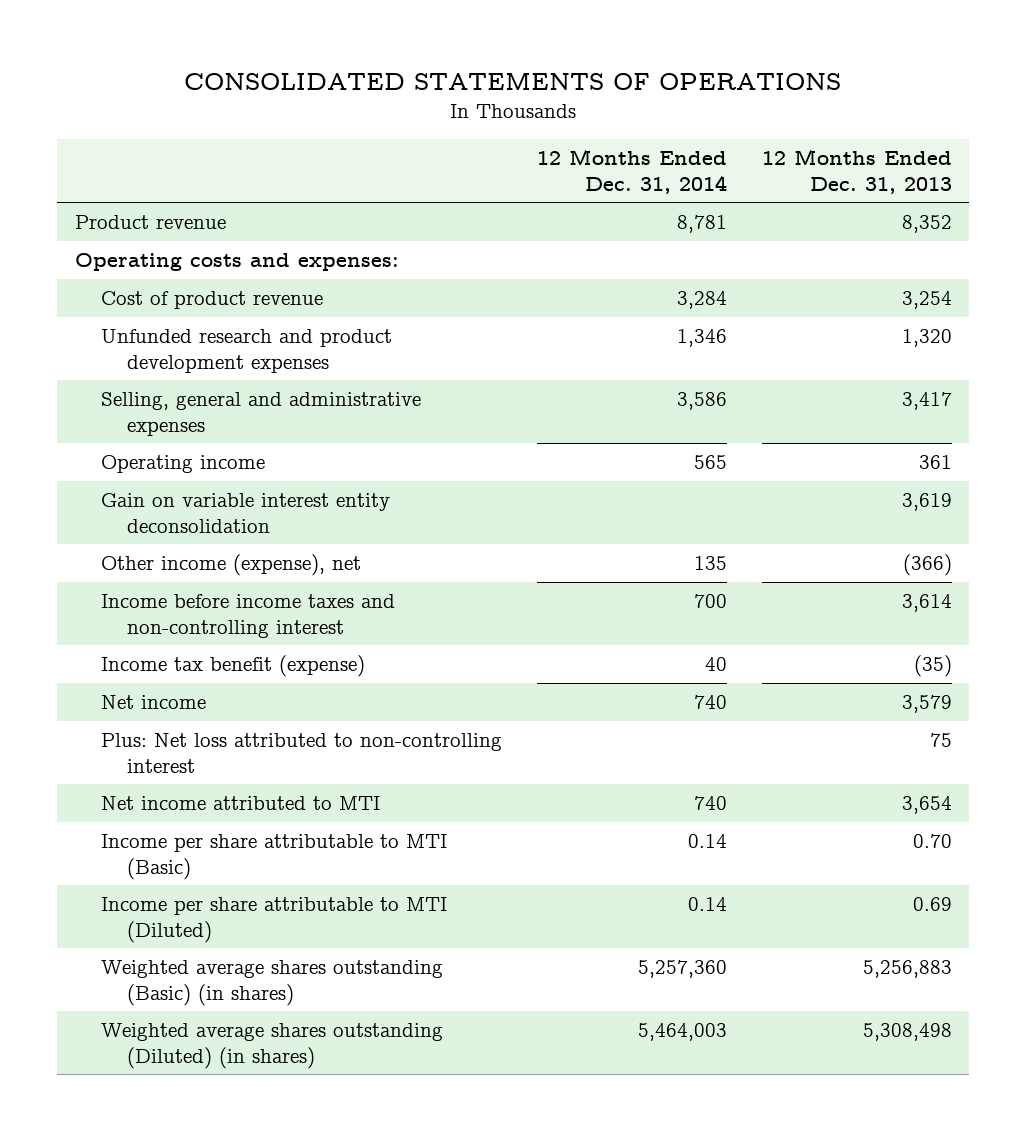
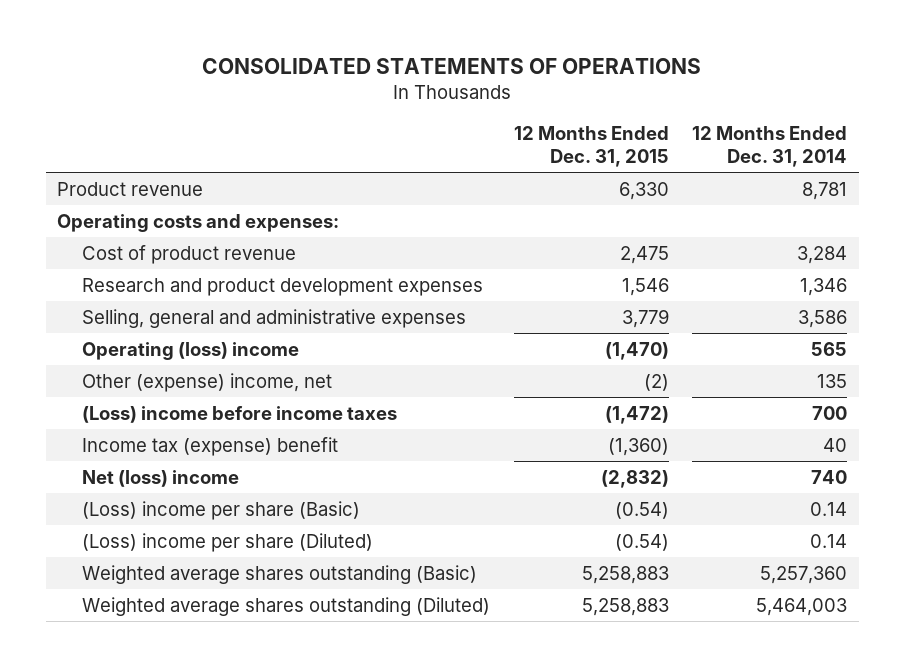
[761,148,952,194] 12 Months Ended Dec. 31, 2013 -> none
none -> [513,125,669,167] 12 Months Ended Dec. 31, 2015
[100,328,392,373] Unfunded research and product development expenses -> [82,277,484,296] Research and product development expenses
[100,492,390,533] Gain on variable interest entity deconsolidation -> none
[100,732,502,773] Plus: Net loss attributed to non-controlling interest -> none
[100,795,380,810] Net income attributed to MTI -> none
[100,454,265,473] Operating income -> [82,341,300,360] Operating (loss) income
[100,553,361,576] Other income (expense), net -> [82,372,333,392] Other (expense) income, net
[100,593,395,638] Income before income taxes and non-controlling interest -> [82,405,398,423] (Loss) income before income taxes
[100,654,365,677] Income tax benefit (expense) -> [82,436,339,456] Income tax (expense) benefit
[100,694,206,709] Net income -> [82,469,240,487] Net (loss) income
[100,833,447,880] Income per share attributable to MTI (Basic) -> [82,500,361,520] (Loss) income per share (Basic)
[100,896,447,943] Income per share attributable to MTI (Diluted) -> [82,532,374,552] (Loss) income per share (Diluted)
[100,959,443,1006] Weighted average shares outstanding (Basic) (in shares) -> [82,564,478,584] Weighted average shares outstanding (Basic)
[100,1022,443,1069] Weighted average shares outstanding (Diluted) (in shares) -> [82,596,491,616] Weighted average shares outstanding (Diluted)

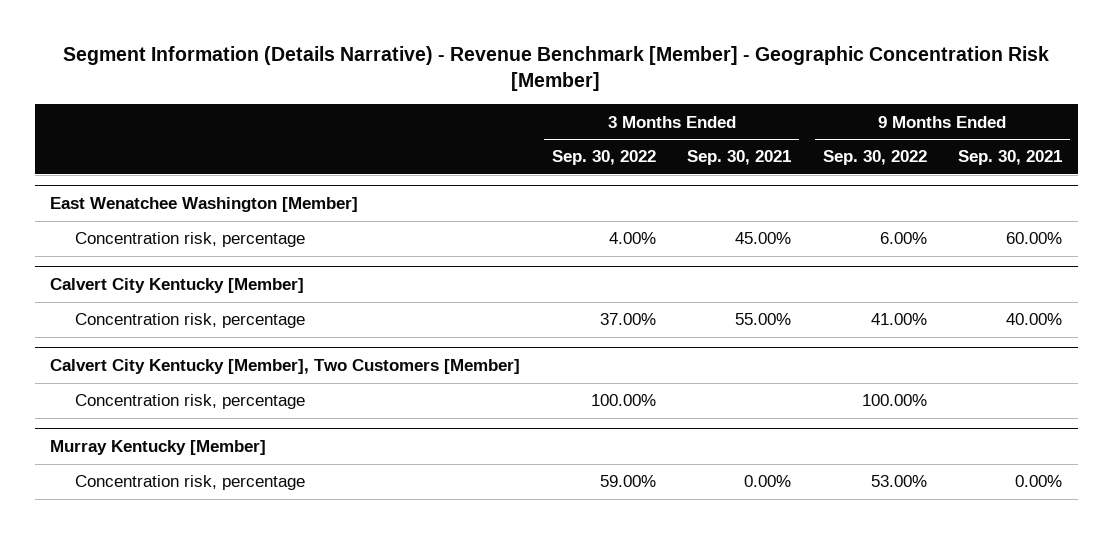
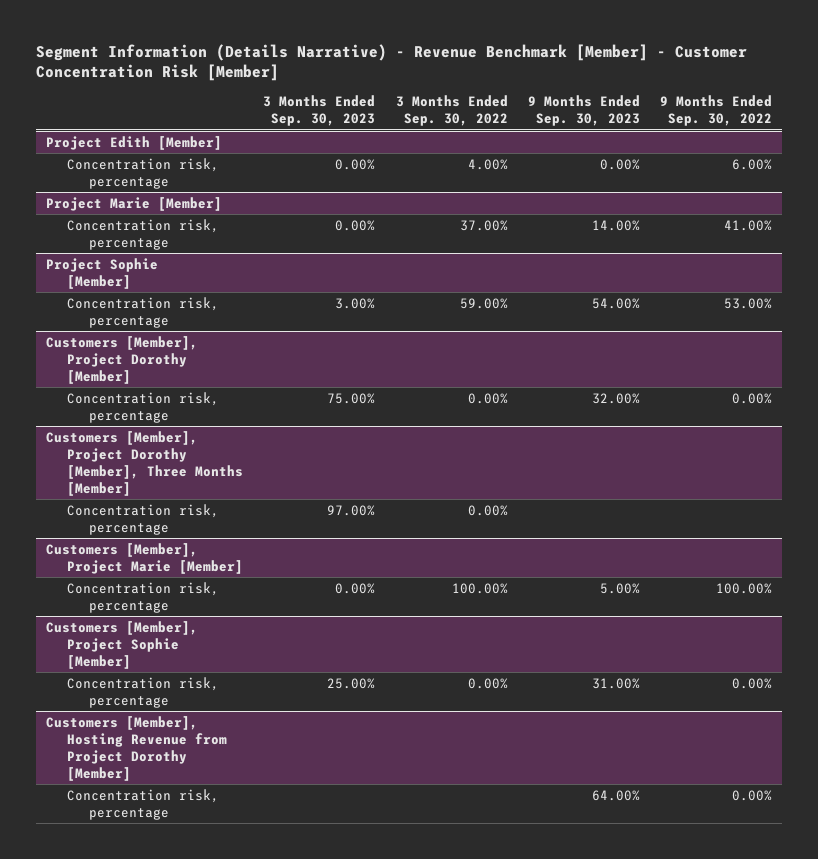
[63,46,1050,92] Segment Information (Details Narrative) - Revenue Benchmark [Member] - Geographic Concentration Risk [Member] -> [35,43,747,82] Segment Information (Details Narrative) - Revenue Benchmark [Member] - Customer Concentration Risk [Member]
[687,150,792,166] Sep. 30, 2021 -> none
[957,150,1062,166] Sep. 30, 2021 -> none
none -> [263,95,376,127] 3 Months Ended Sep. 30, 2023
none -> [527,95,640,127] 9 Months Ended Sep. 30, 2023
[50,197,359,213] East Wenatchee Washington [Member] -> [45,135,222,150] Project Edith [Member]
[50,278,305,294] Calvert City Kentucky [Member] -> [45,196,222,211] Project Marie [Member]
[50,359,521,375] Calvert City Kentucky [Member], Two Customers [Member] -> none
[75,394,306,410] Concentration risk, percentage -> none
[50,440,267,456] Murray Kentucky [Member] -> [45,257,158,289] Project Sophie [Member]
none -> [45,335,198,384] Customers [Member], Project Dorothy [Member]
none -> [67,391,220,423] Concentration risk, percentage
none -> [45,430,244,496] Customers [Member], Project Dorothy [Member], Three Months [Member]
none -> [67,503,220,535] Concentration risk, percentage
none -> [45,542,244,574] Customers [Member], Project Marie [Member]
none -> [67,581,220,613] Concentration risk, percentage
none -> [45,620,198,669] Customers [Member], Project Sophie [Member]
none -> [67,676,220,708] Concentration risk, percentage
none -> [45,715,228,781] Customers [Member], Hosting Revenue from Project Dorothy [Member]
none -> [67,788,220,820] Concentration risk, percentage

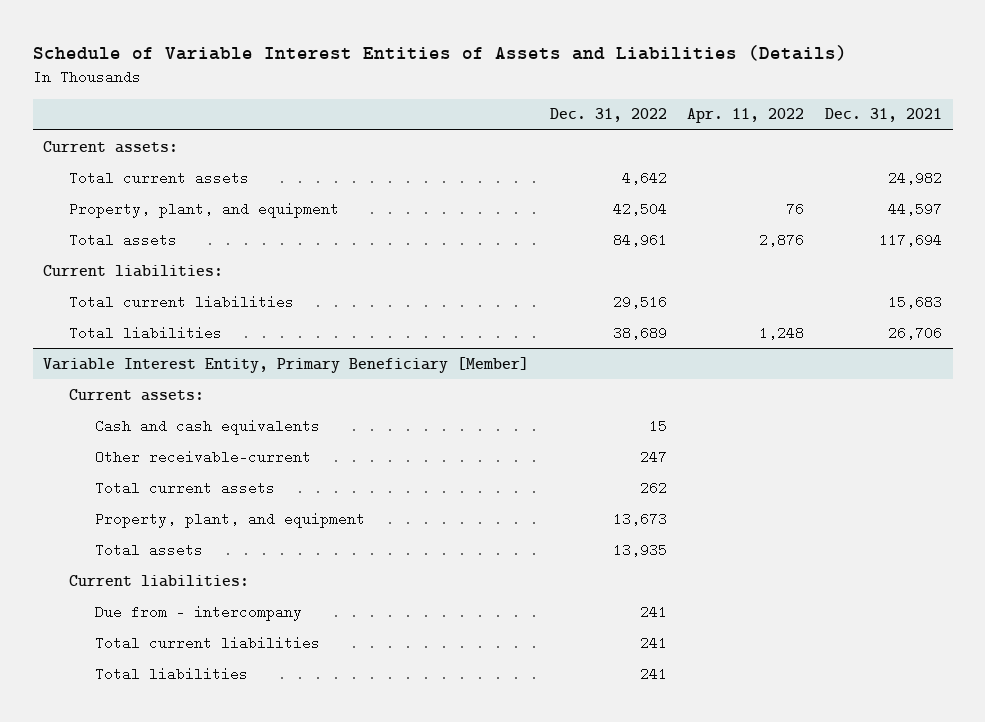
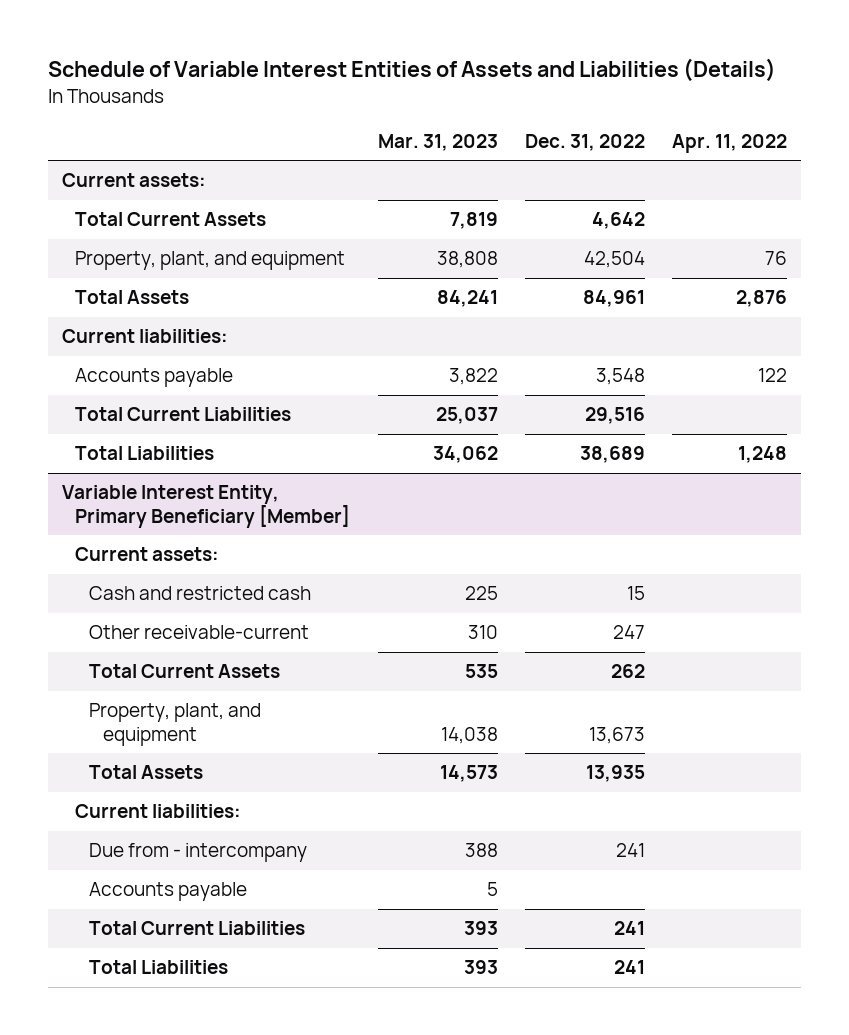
[825,108,943,123] Dec. 31, 2021 -> none
none -> [377,134,498,152] Mar. 31, 2023
[69,170,250,185] Total current assets -> [75,212,267,227] Total Current Assets
[69,232,178,247] Total assets -> [75,290,190,305] Total Assets
none -> [75,368,234,388] Accounts payable
[69,294,295,309] Total current liabilities -> [75,407,292,422] Total Current Liabilities
[69,325,223,340] Total liabilities -> [75,446,215,461] Total Liabilities
[95,418,321,435] Cash and cash equivalents -> [89,586,312,601] Cash and restricted cash
[95,480,276,495] Total current assets -> [89,664,281,679] Total Current Assets
[95,542,204,557] Total assets -> [89,765,204,780] Total Assets
none -> [89,882,248,902] Accounts payable
[95,635,321,650] Total current liabilities -> [89,921,306,936] Total Current Liabilities
[95,666,249,681] Total liabilities -> [89,960,229,975] Total Liabilities

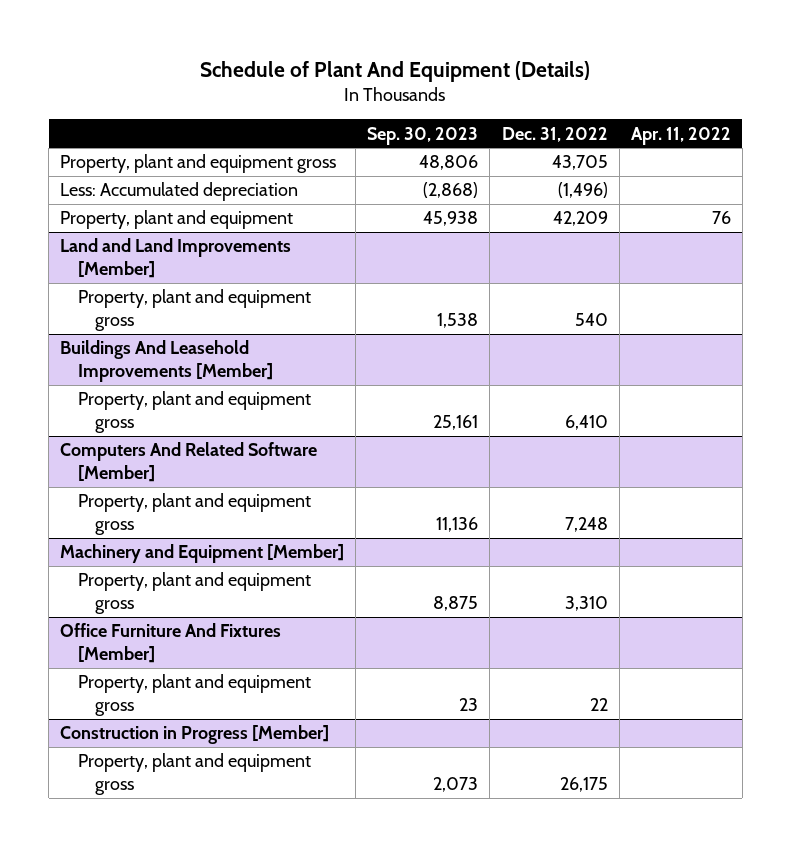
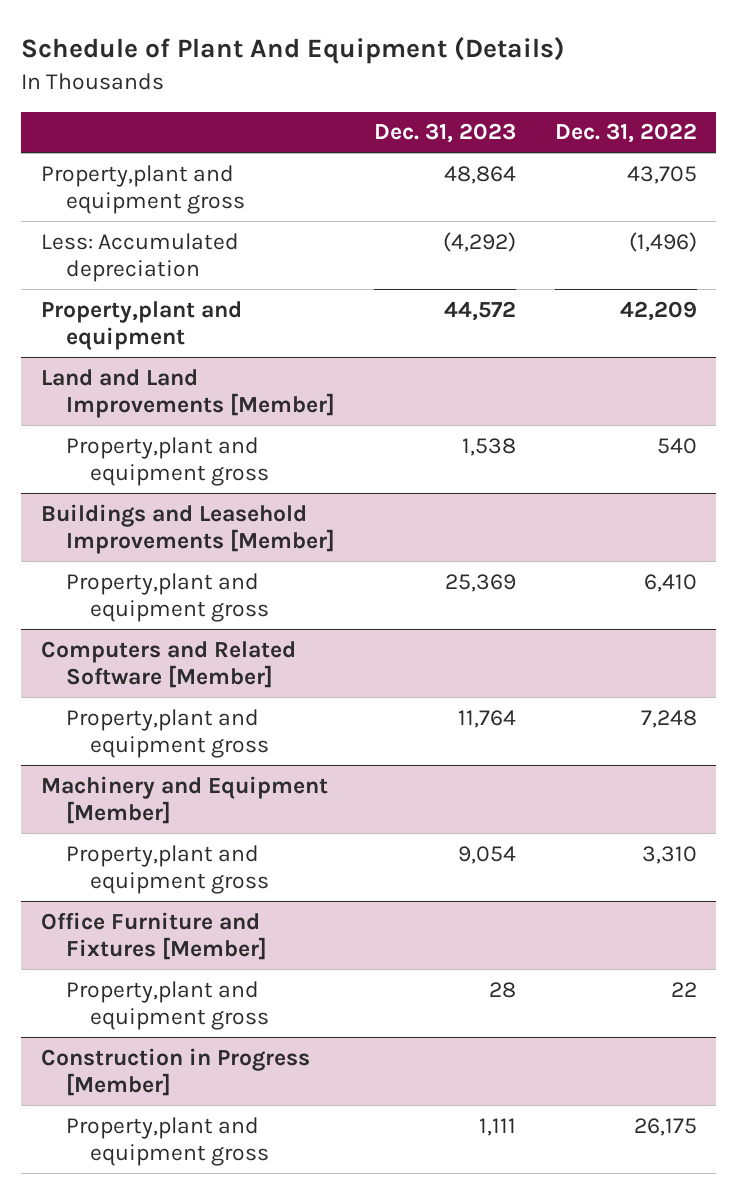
[367,126,479,145] Sep. 30, 2023 -> none
[630,126,731,145] Apr. 11, 2022 -> none
none -> [373,123,516,144] Dec. 31, 2023
[60,154,337,174] Property, plant and equipment gross -> [40,164,245,215] Property,plant and equipment gross
[60,210,294,230] Property, plant and equipment -> [40,300,242,351] Property,plant and equipment
[77,289,311,332] Property, plant and equipment gross -> [65,436,270,487] Property,plant and equipment gross
[60,340,273,383] Buildings And Leasehold Improvements [Member] -> [40,503,335,555] Buildings and Leasehold Improvements [Member]
[77,391,311,434] Property, plant and equipment gross -> [65,572,270,623] Property,plant and equipment gross
[60,442,318,483] Computers And Related Software [Member] -> [40,640,296,689] Computers and Related Software [Member]
[77,493,311,536] Property, plant and equipment gross -> [65,708,270,759] Property,plant and equipment gross
[77,572,311,615] Property, plant and equipment gross -> [65,844,270,895] Property,plant and equipment gross
[60,623,282,664] Office Furniture And Fixtures [Member] -> [40,911,267,961] Office Furniture and Fixtures [Member]
[77,674,311,717] Property, plant and equipment gross -> [65,980,270,1031] Property,plant and equipment gross
[77,753,311,796] Property, plant and equipment gross -> [65,1116,270,1167] Property,plant and equipment gross

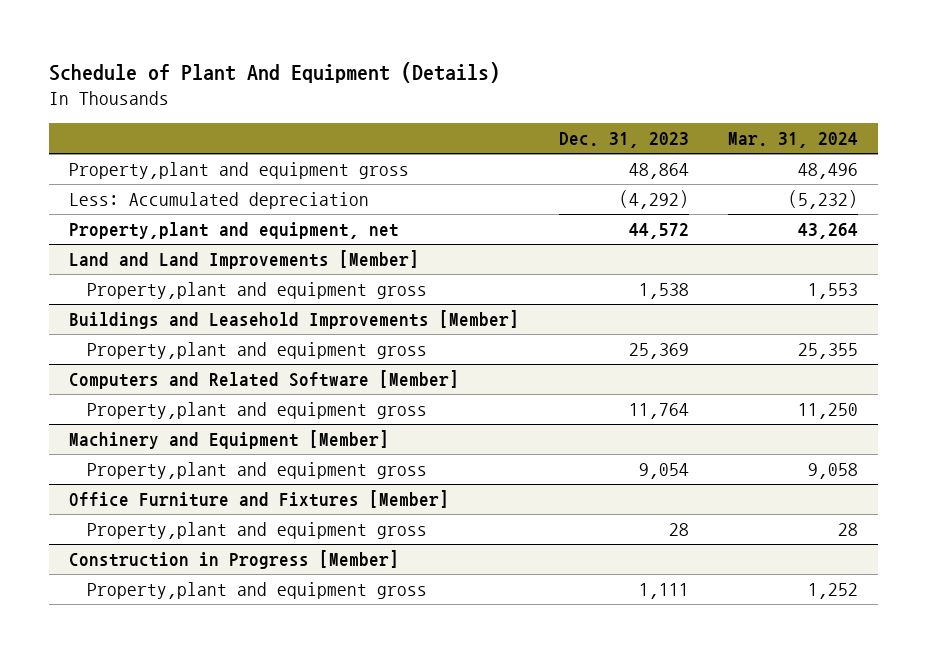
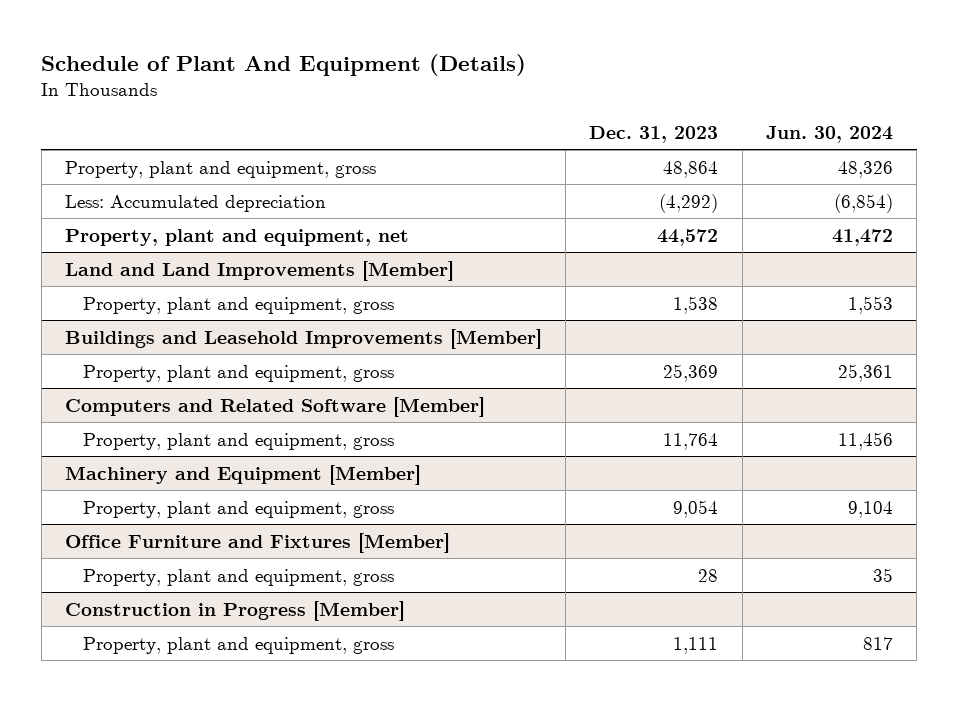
[727,132,858,149] Mar. 31, 2024 -> none
none -> [765,125,893,143] Jun. 30, 2024
[69,161,410,179] Property,plant and equipment gross -> [64,160,376,178] Property, plant and equipment, gross
[69,221,400,239] Property,plant and equipment, net -> [64,228,409,246] Property, plant and equipment, net
[87,281,428,299] Property,plant and equipment gross -> [82,296,394,314] Property, plant and equipment, gross
[87,341,428,359] Property,plant and equipment gross -> [82,364,394,382] Property, plant and equipment, gross
[87,401,428,419] Property,plant and equipment gross -> [82,432,394,450] Property, plant and equipment, gross
[87,461,428,479] Property,plant and equipment gross -> [82,500,394,518] Property, plant and equipment, gross
[87,521,428,539] Property,plant and equipment gross -> [82,568,394,586] Property, plant and equipment, gross
[87,581,428,599] Property,plant and equipment gross -> [82,636,394,654] Property, plant and equipment, gross

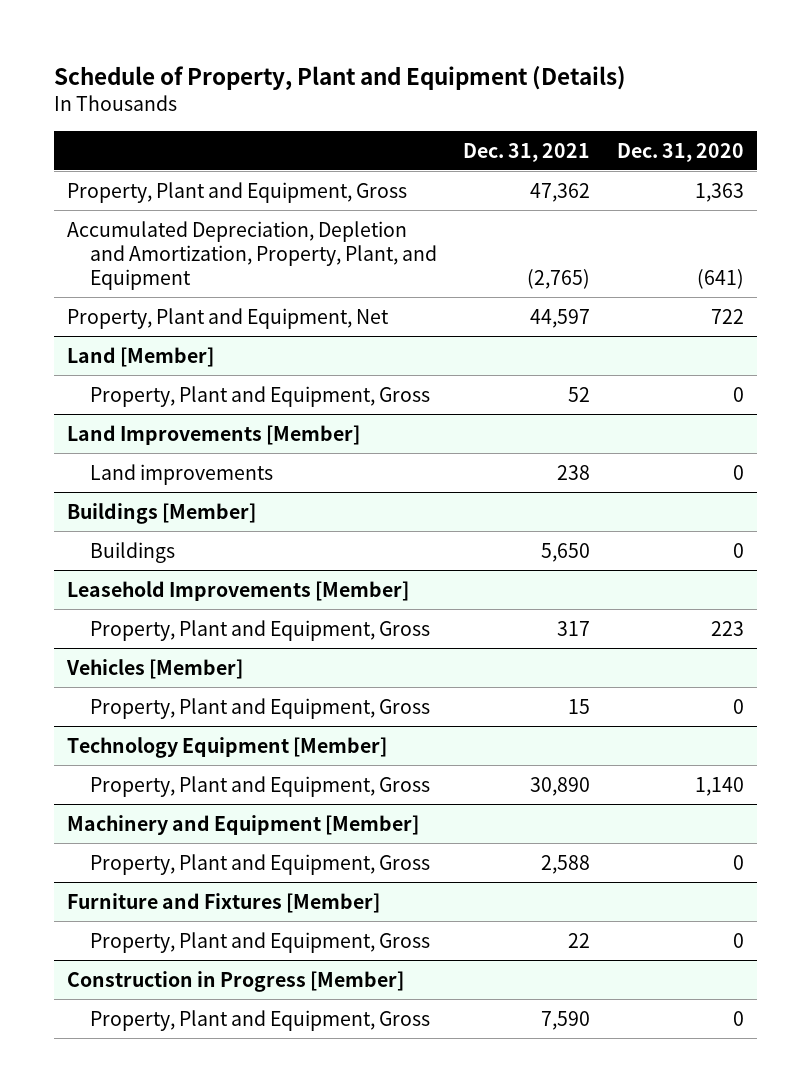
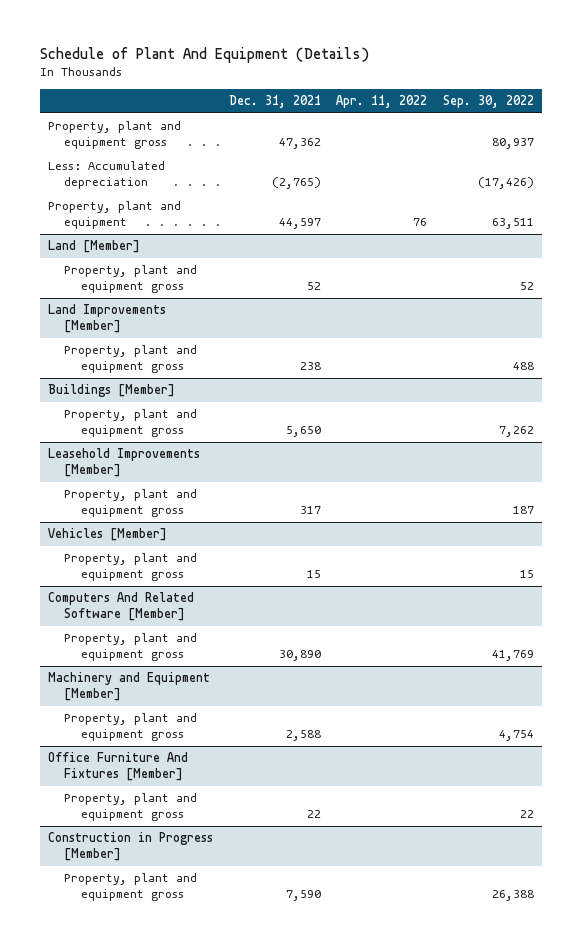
[53,65,626,90] Schedule of Property, Plant and Equipment (Details) -> [39,47,369,64] Schedule of Plant And Equipment (Details)
[616,142,744,162] Dec. 31, 2020 -> none
none -> [336,94,428,108] Apr. 11, 2022
none -> [443,94,535,108] Sep. 30, 2022
[67,181,408,203] Property, Plant and Equipment, Gross -> [47,121,181,149] Property, plant and equipment gross
[67,220,437,290] Accumulated Depreciation, Depletion and Amortization, Property, Plant, and Equipment -> [47,161,165,189] Less: Accumulated depreciation
[67,307,390,329] Property, Plant and Equipment, Net -> [47,201,181,229] Property, plant and equipment
[89,385,430,407] Property, Plant and Equipment, Gross -> [64,265,198,293] Property, plant and equipment gross
[89,463,273,485] Land improvements -> [64,345,198,373] Property, plant and equipment gross
[89,541,175,563] Buildings -> [64,409,198,437] Property, plant and equipment gross
[89,619,430,641] Property, Plant and Equipment, Gross -> [64,489,198,517] Property, plant and equipment gross
[67,736,388,758] Technology Equipment [Member] -> none
[89,697,430,719] Property, Plant and Equipment, Gross -> [64,553,198,581] Property, plant and equipment gross
none -> [47,592,194,621] Computers And Related Software [Member]
[89,775,430,797] Property, Plant and Equipment, Gross -> [64,633,198,661] Property, plant and equipment gross
[89,853,430,875] Property, Plant and Equipment, Gross -> [64,713,198,741] Property, plant and equipment gross
[67,892,381,913] Furniture and Fixtures [Member] -> [47,752,188,781] Office Furniture And Fixtures [Member]
[89,931,430,953] Property, Plant and Equipment, Gross -> [64,793,198,821] Property, plant and equipment gross
[89,1009,430,1031] Property, Plant and Equipment, Gross -> [64,873,198,901] Property, plant and equipment gross

